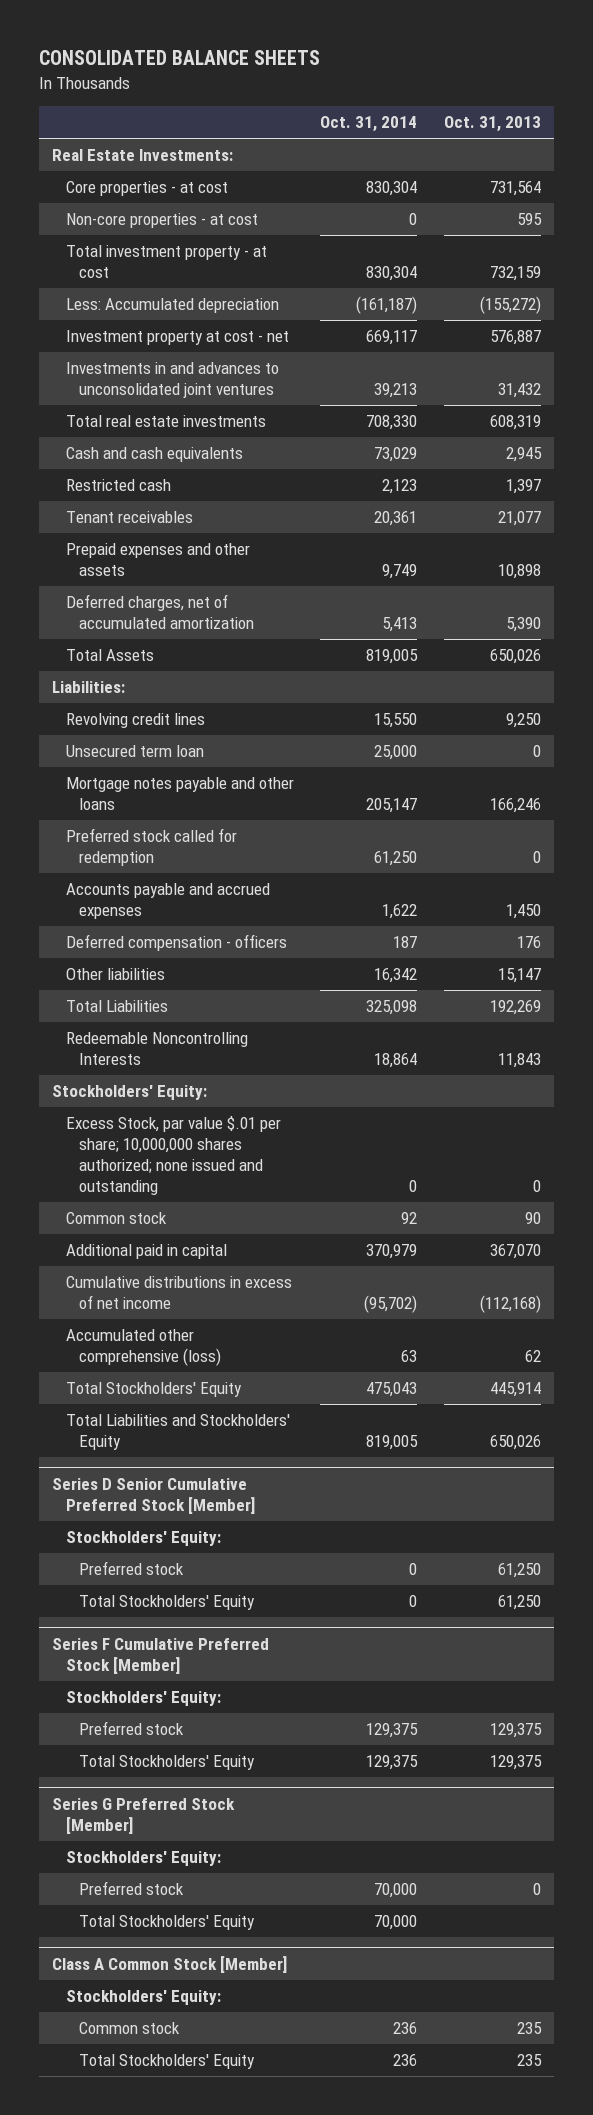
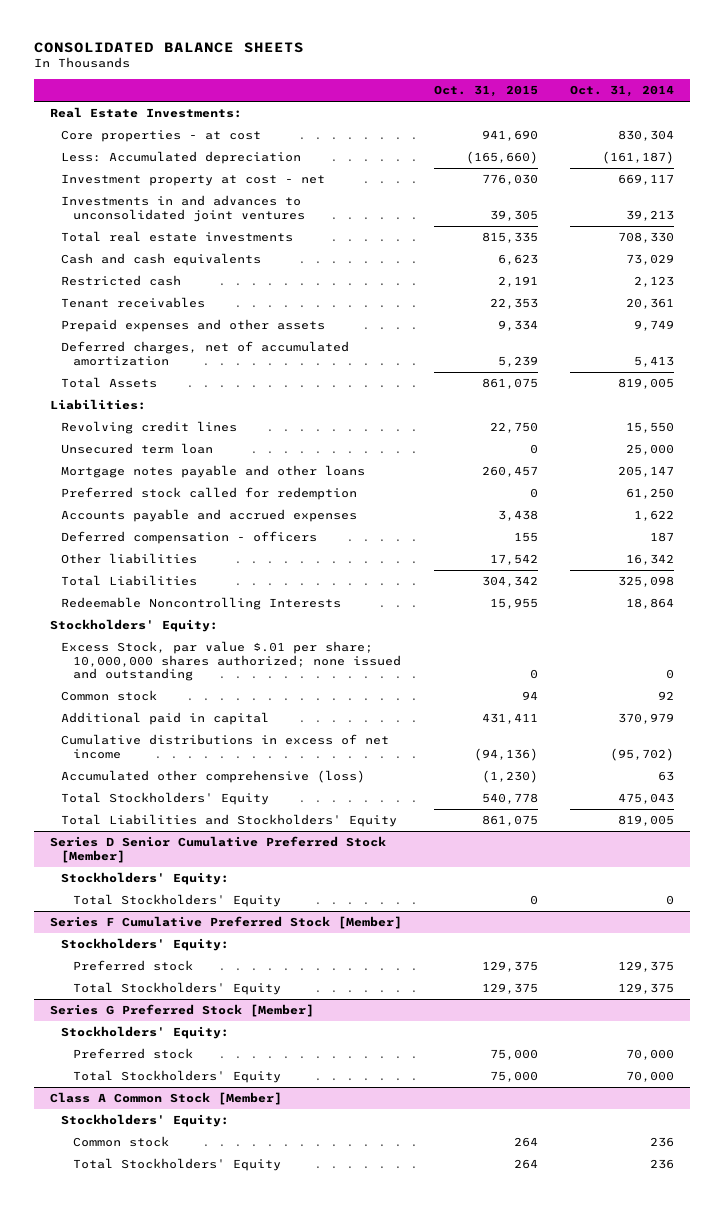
[443,116,541,133] Oct. 31, 2013 -> none
none -> [434,85,539,98] Oct. 31, 2015
[65,213,258,229] Non-core properties - at cost -> none
[65,245,267,279] Total investment property - at cost -> none
[79,1561,185,1576] Preferred stock -> none

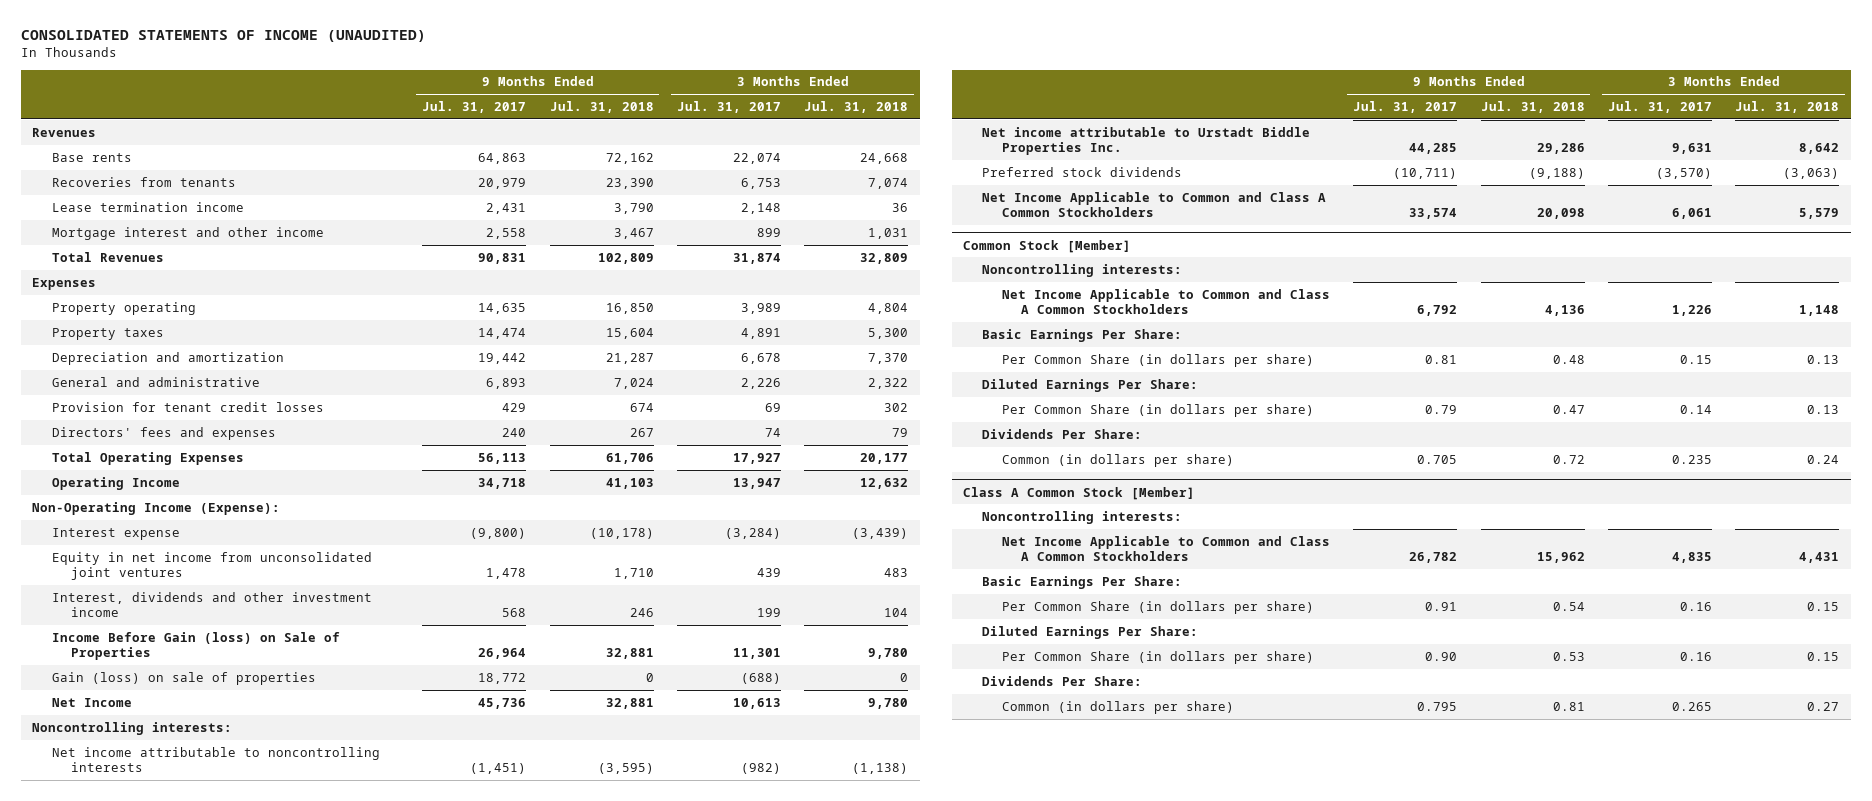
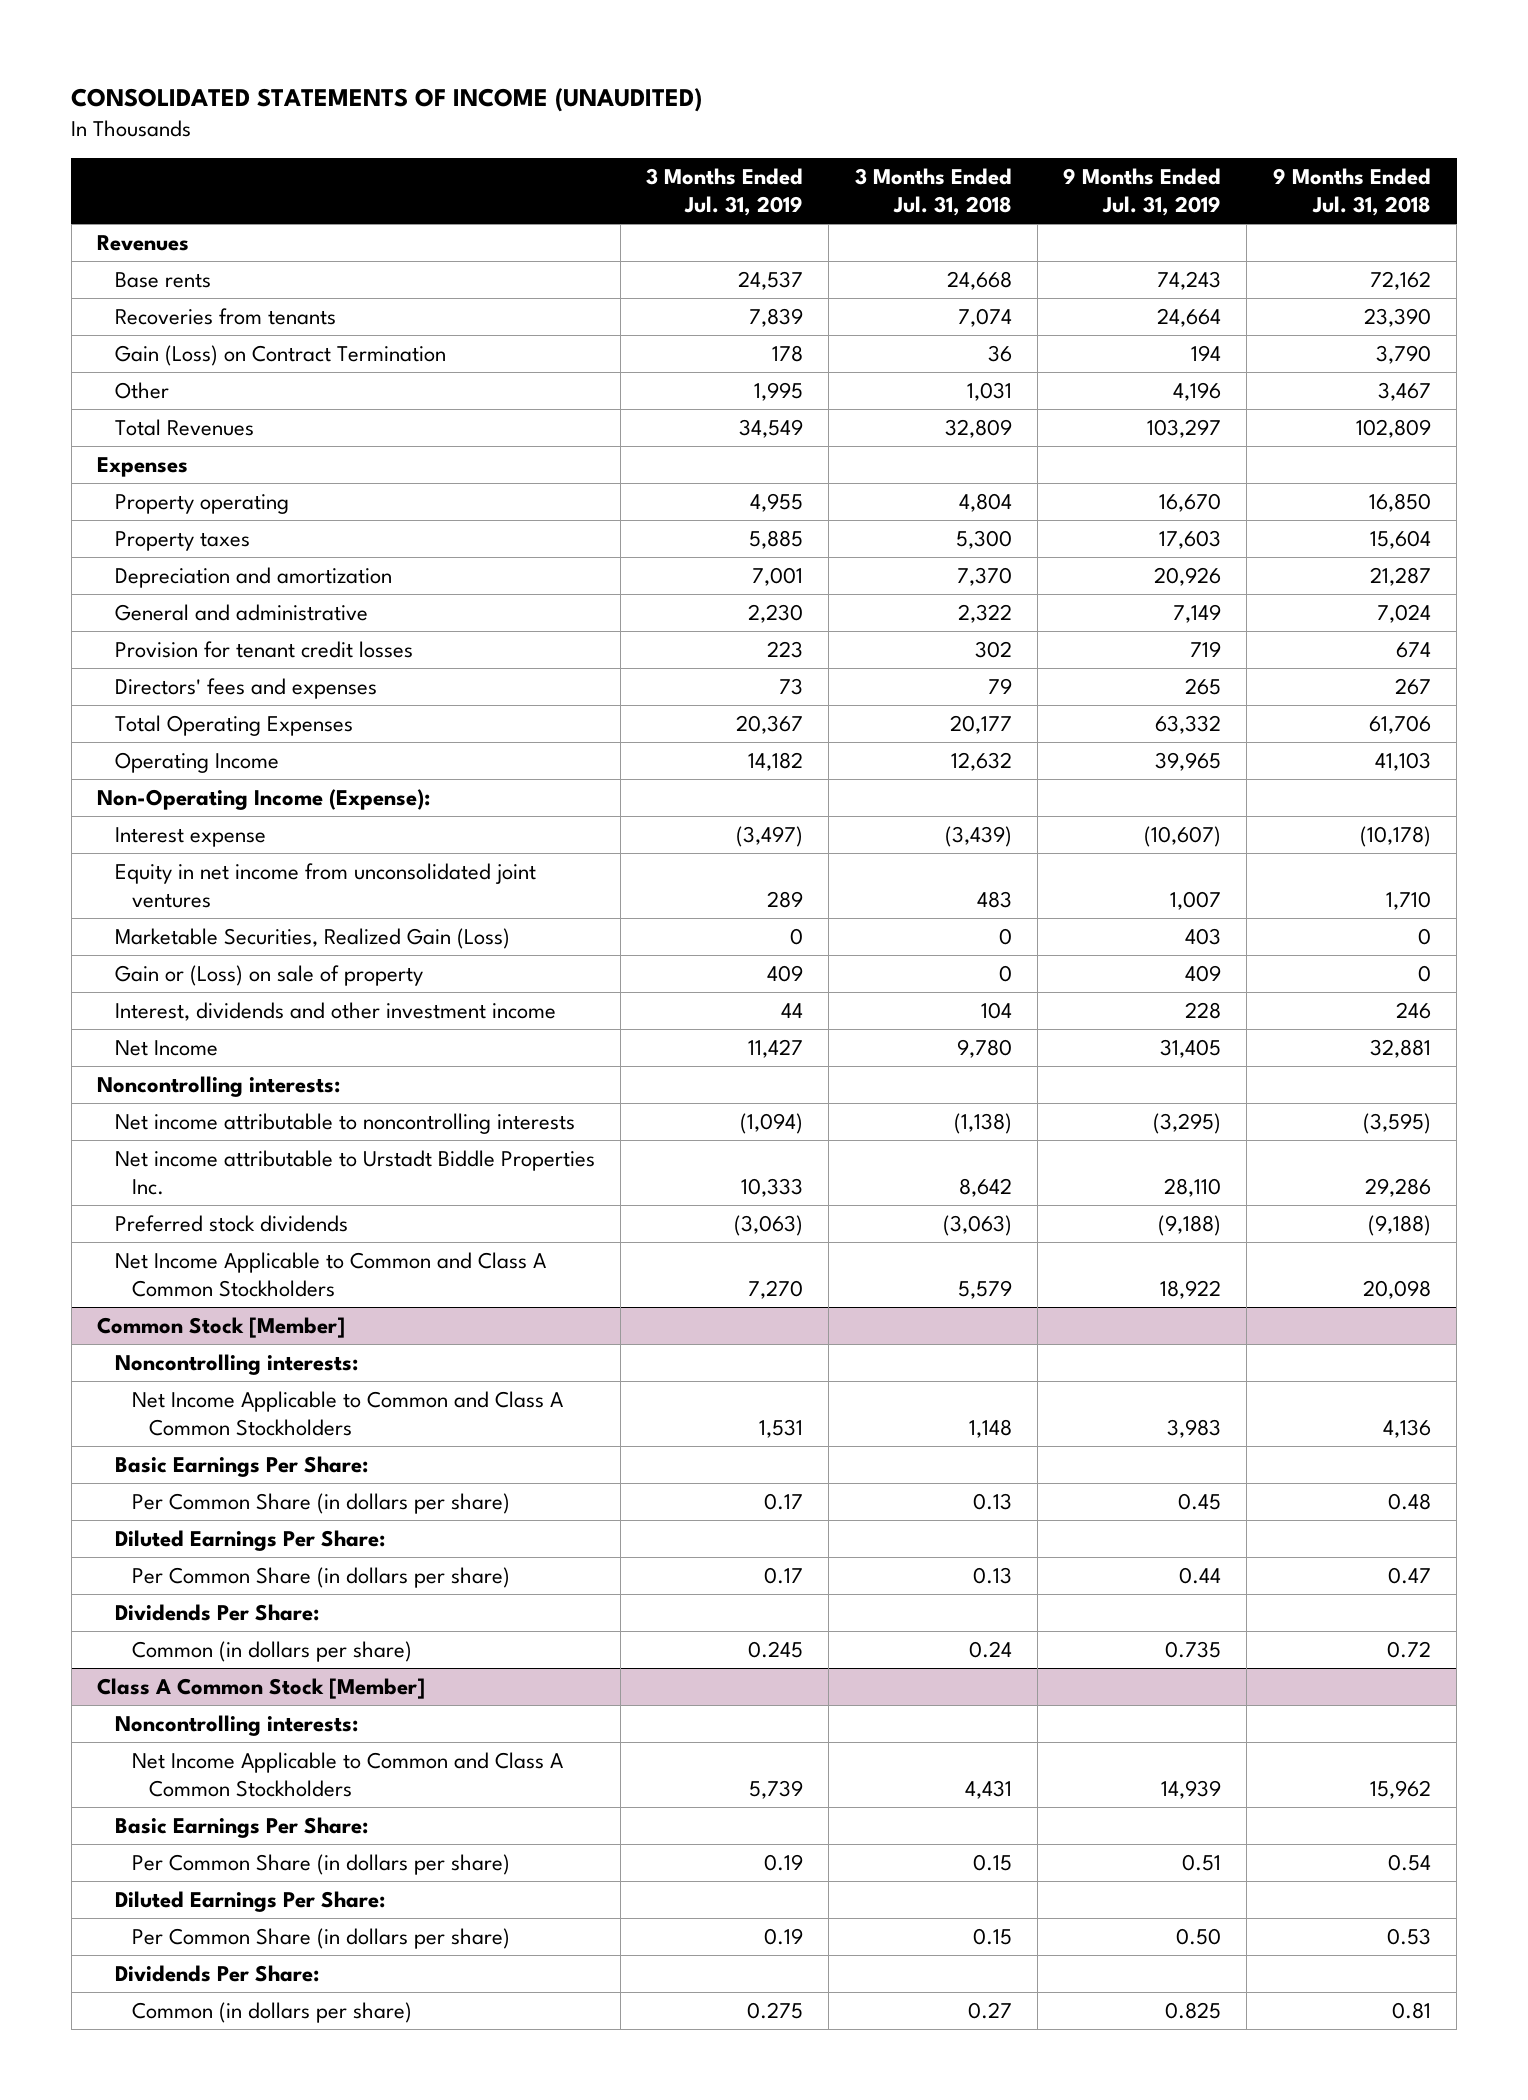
[422,101,527,114] Jul. 31, 2017 -> none
[677,101,782,114] Jul. 31, 2017 -> none
none -> [646,168,804,217] 3 Months Ended Jul. 31, 2019
none -> [1063,168,1222,217] 9 Months Ended Jul. 31, 2019
[51,201,244,212] Lease termination income -> [114,344,446,366] Gain (Loss) on Contract Termination
[51,226,324,240] Mortgage interest and other income -> [114,381,169,399] Other
none -> [114,927,510,949] Marketable Securities, Realized Gain (Loss)
none -> [114,964,423,986] Gain or (Loss) on sale of property
[51,631,340,661] Income Before Gain (loss) on Sale of Properties -> none
[51,671,316,685] Gain (loss) on sale of properties -> none

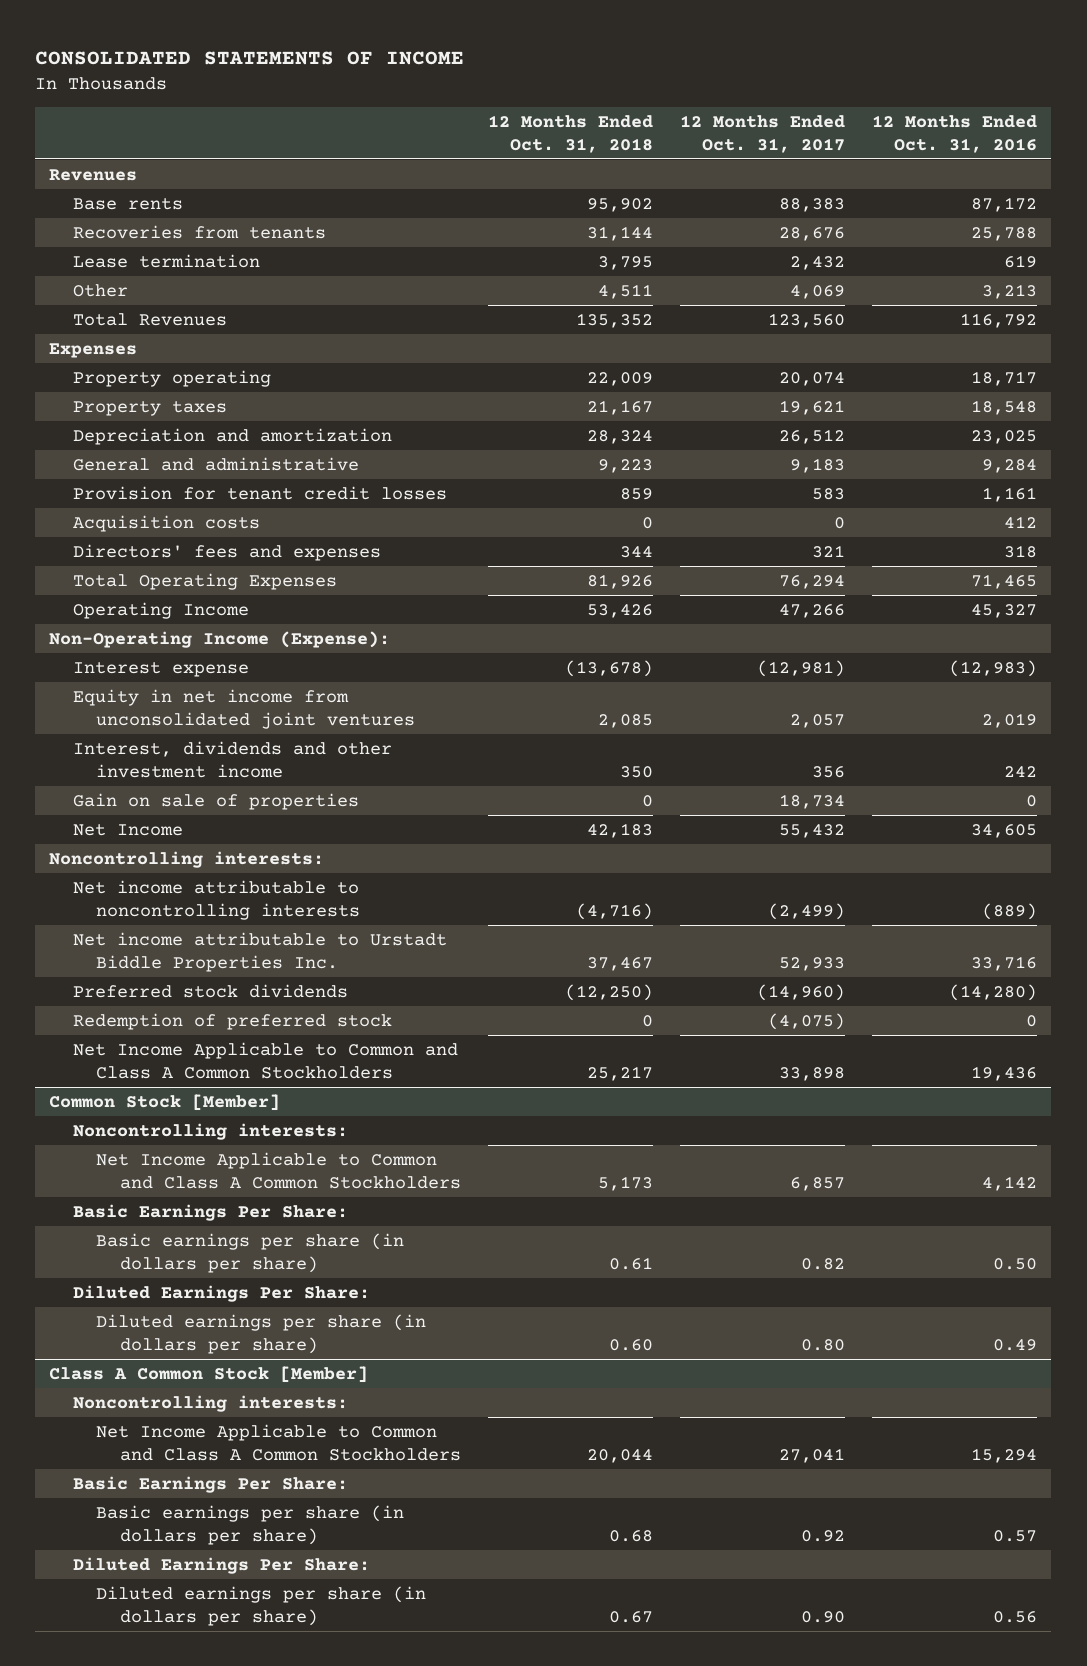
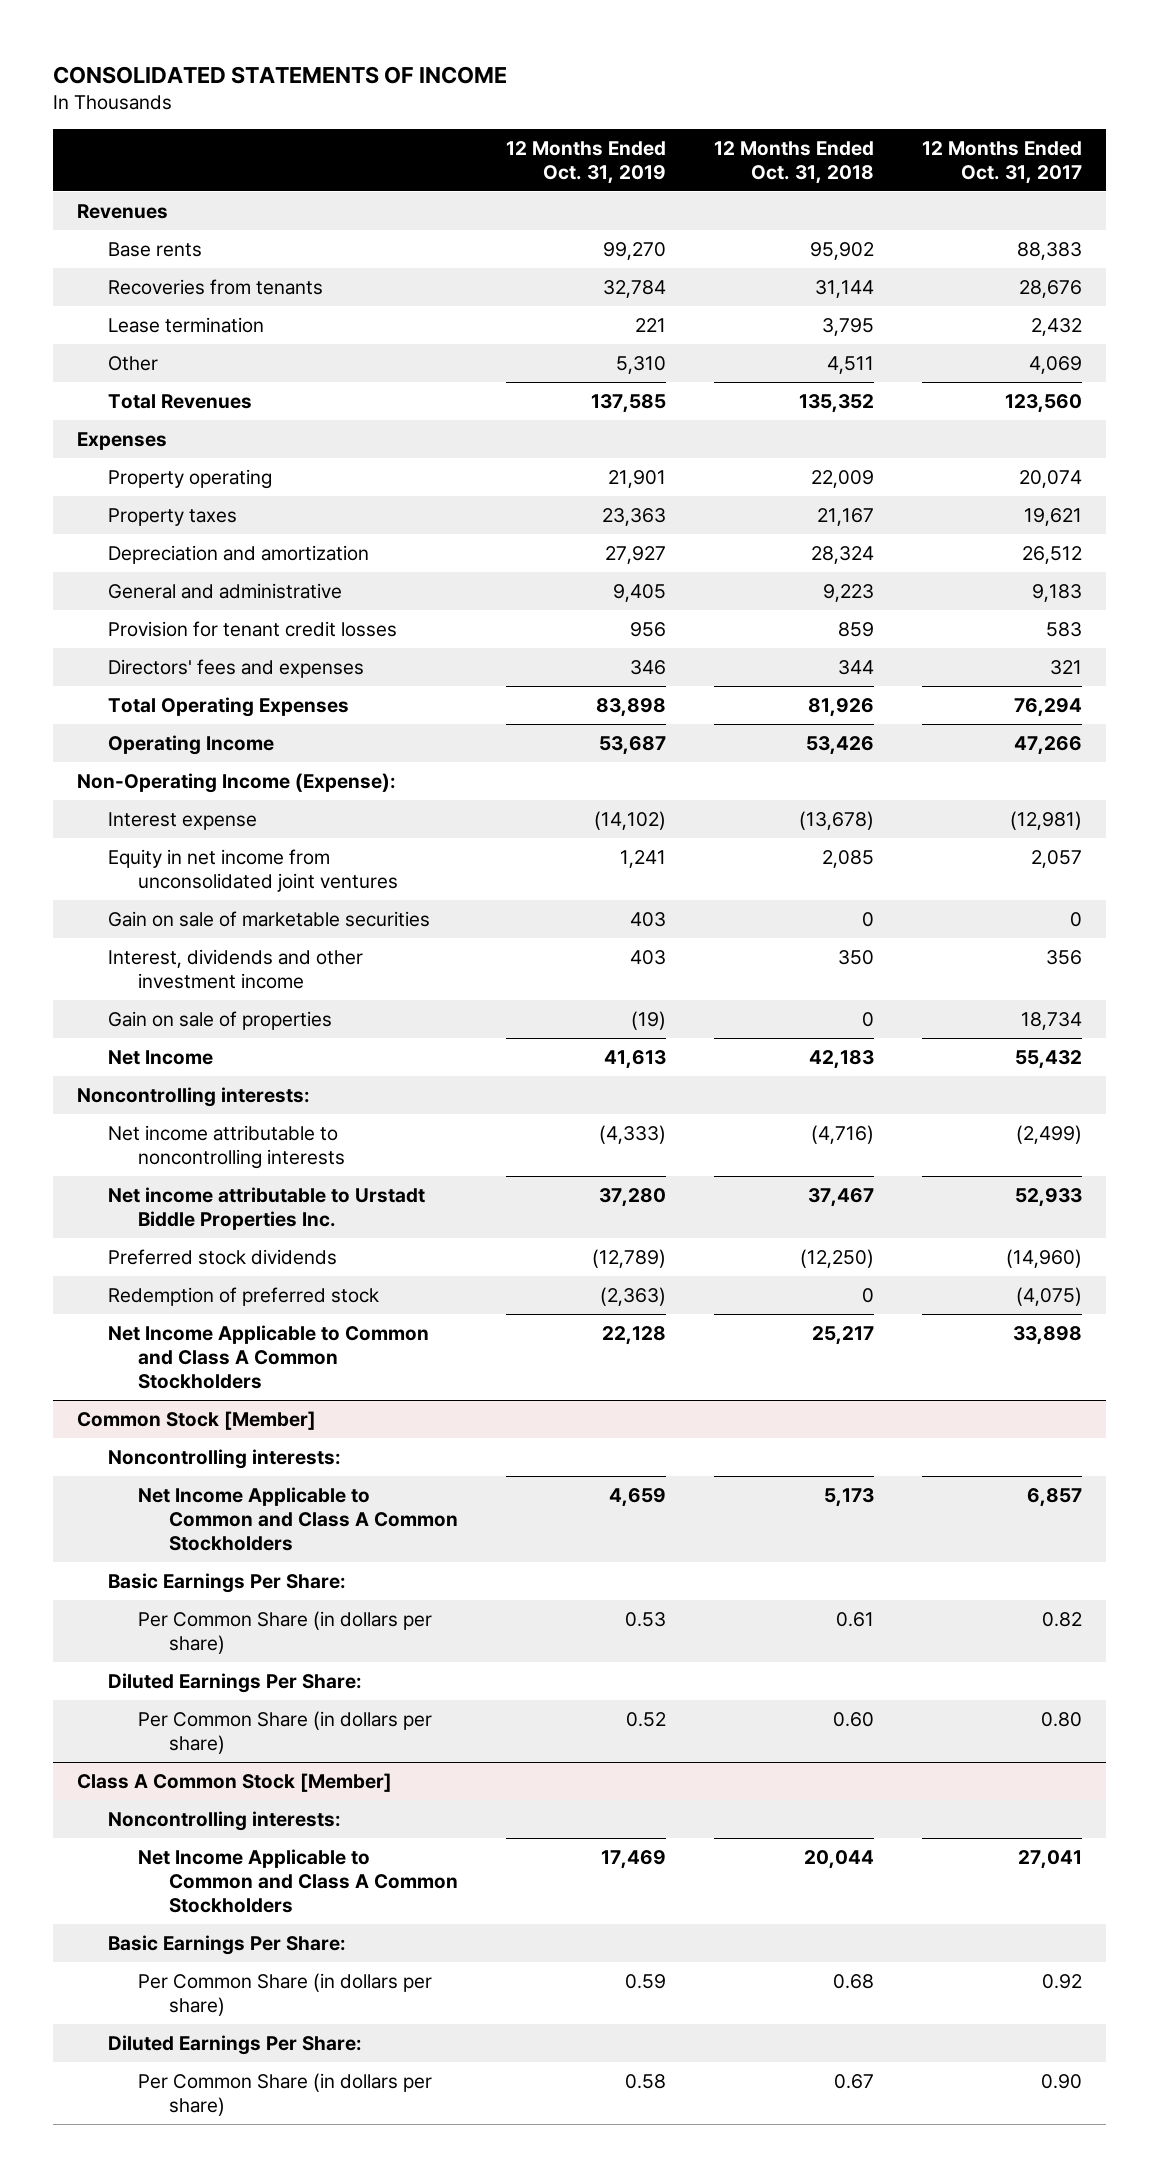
[872,114,1038,153] 12 Months Ended Oct. 31, 2016 -> none
none -> [506,140,667,184] 12 Months Ended Oct. 31, 2019
[72,515,260,533] Acquisition costs -> none
none -> [107,911,430,928] Gain on sale of marketable securities
[96,1233,405,1273] Basic earnings per share (in dollars per share) -> [138,1611,433,1654] Per Common Share (in dollars per share)
[96,1314,427,1354] Diluted earnings per share (in dollars per share) -> [138,1711,433,1754] Per Common Share (in dollars per share)
[96,1505,405,1545] Basic earnings per share (in dollars per share) -> [138,1973,433,2016] Per Common Share (in dollars per share)
[96,1586,427,1626] Diluted earnings per share (in dollars per share) -> [138,2073,433,2116] Per Common Share (in dollars per share)

